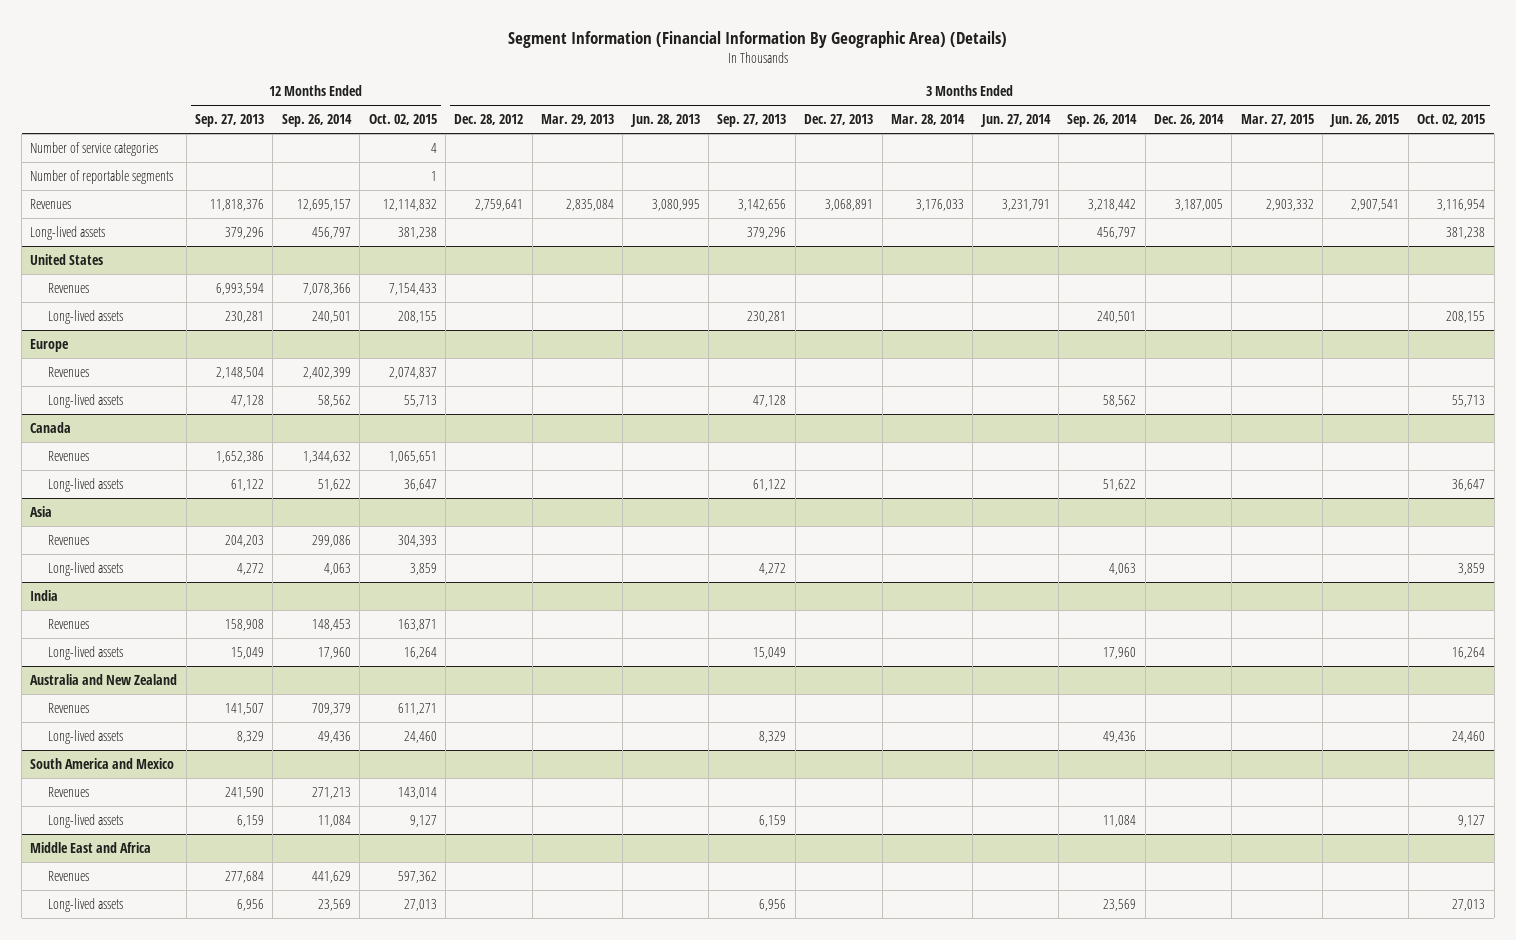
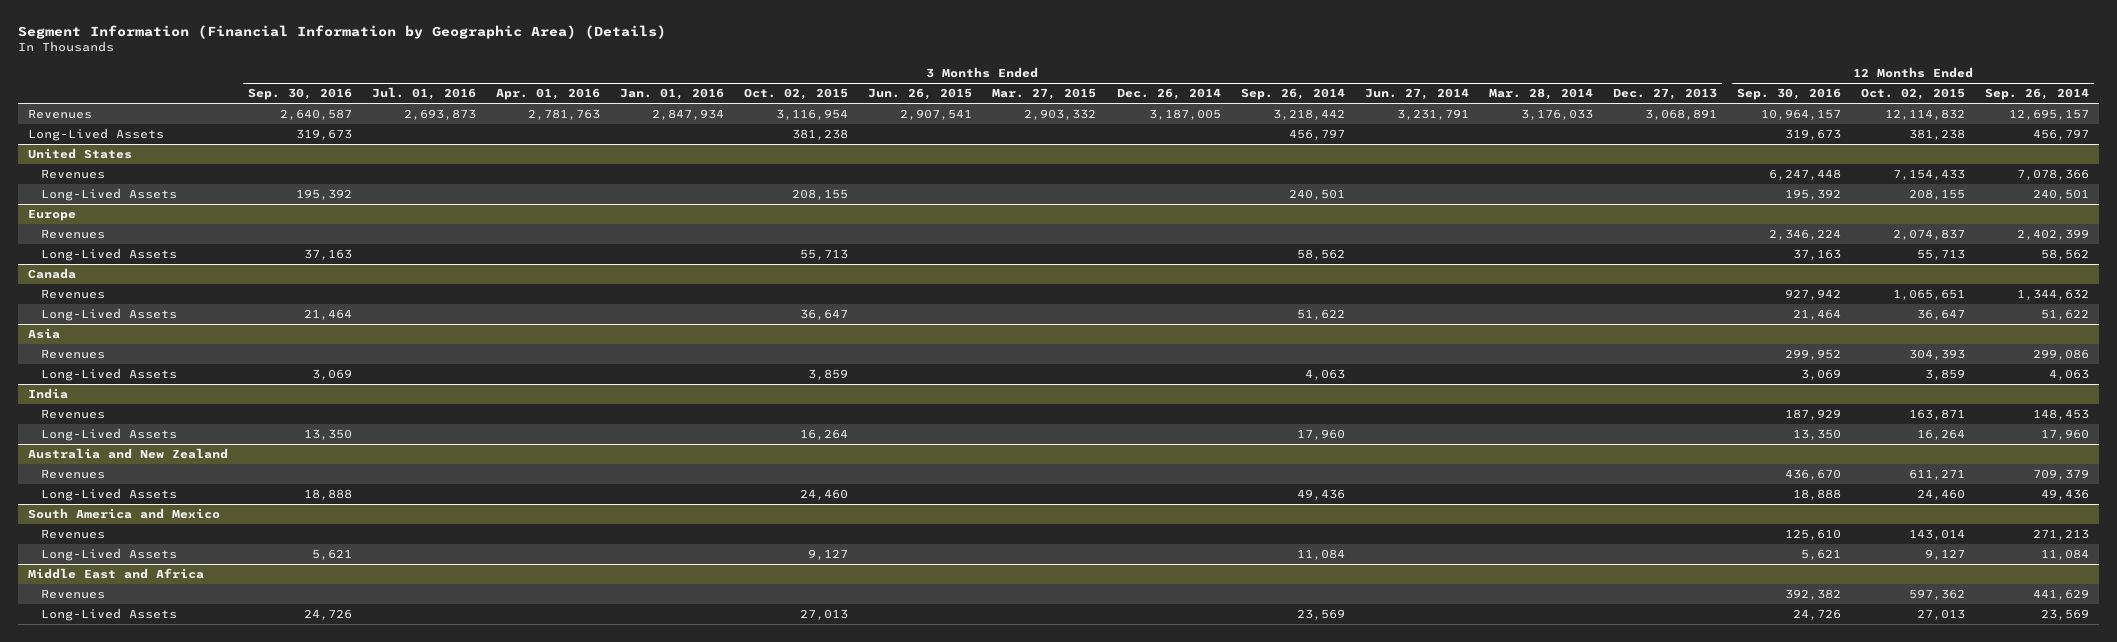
[507,30,1007,48] Segment Information (Financial Information By Geographic Area) (Details) -> [17,24,666,39] Segment Information (Financial Information by Geographic Area) (Details)
[195,114,265,128] Sep. 27, 2013 -> none
[454,114,524,126] Dec. 28, 2012 -> none
[541,114,615,126] Mar. 29, 2013 -> none
[629,114,700,128] Jun. 28, 2013 -> none
[717,114,787,128] Sep. 27, 2013 -> none
none -> [247,88,352,101] Sep. 30, 2016
none -> [371,87,476,101] Jul. 01, 2016
none -> [496,88,601,101] Apr. 01, 2016
none -> [620,88,725,101] Jan. 01, 2016
none -> [1737,88,1842,101] Sep. 30, 2016
[30,142,159,157] Number of service categories -> none
[30,170,174,185] Number of reportable segments -> none
[30,226,106,241] Long-lived assets -> [27,128,164,142] Long-Lived Assets
[48,310,124,325] Long-lived assets -> [41,188,178,202] Long-Lived Assets
[48,394,124,409] Long-lived assets -> [41,248,178,262] Long-Lived Assets
[48,478,124,493] Long-lived assets -> [41,308,178,322] Long-Lived Assets
[48,562,124,577] Long-lived assets -> [41,368,178,382] Long-Lived Assets
[48,646,124,661] Long-lived assets -> [41,428,178,442] Long-Lived Assets
[48,730,124,745] Long-lived assets -> [41,488,178,502] Long-Lived Assets
[48,814,124,829] Long-lived assets -> [41,548,178,562] Long-Lived Assets
[48,898,124,913] Long-lived assets -> [41,608,178,622] Long-Lived Assets

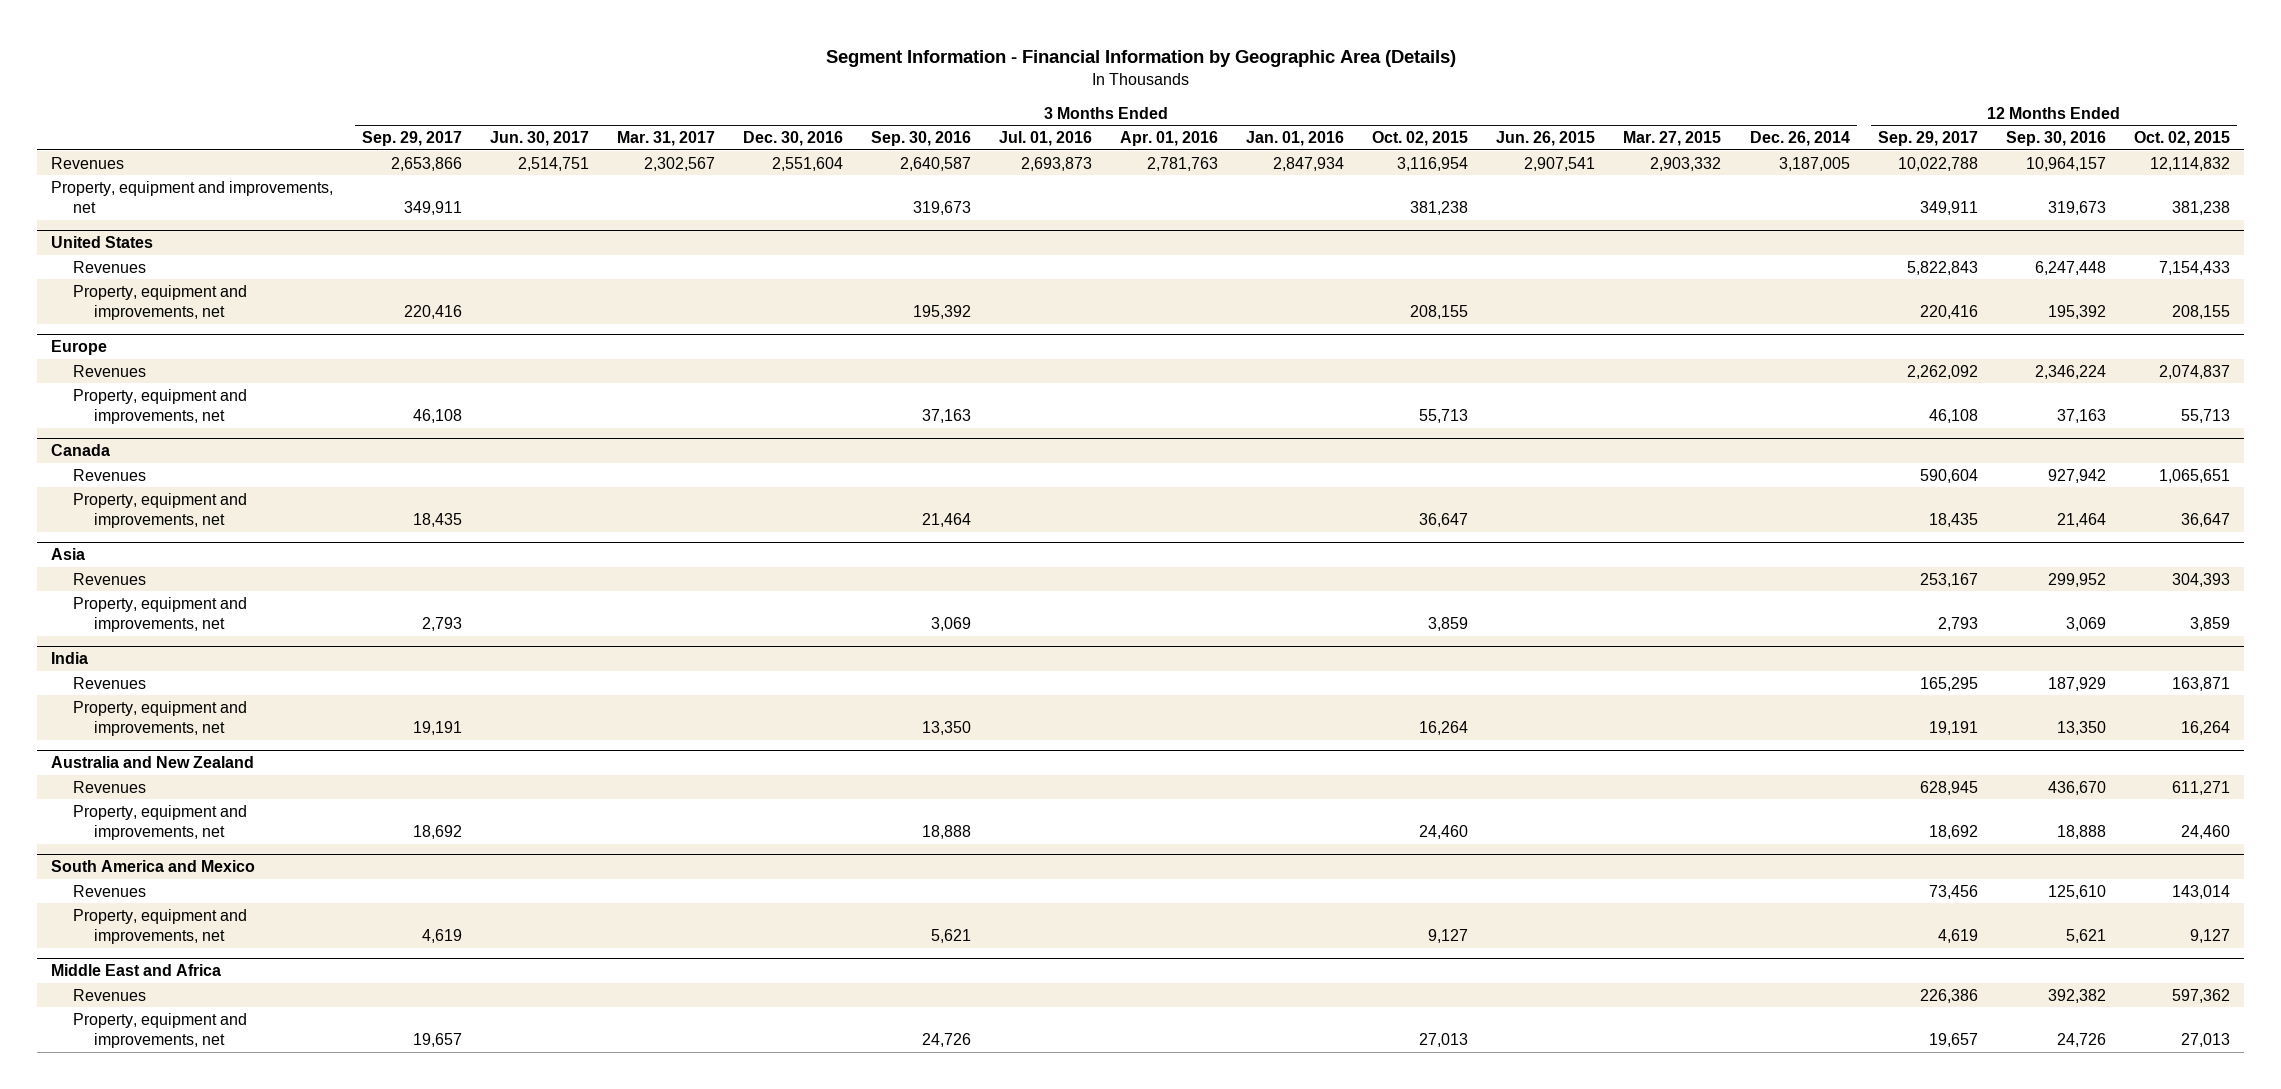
[17,24,666,39] Segment Information (Financial Information by Geographic Area) (Details) -> [825,49,1456,67] Segment Information - Financial Information by Geographic Area (Details)
[1240,88,1345,101] Sep. 26, 2014 -> none
[1364,88,1469,101] Jun. 27, 2014 -> none
[1488,88,1593,101] Mar. 28, 2014 -> none
[1612,88,1717,101] Dec. 27, 2013 -> none
[1985,88,2090,101] Sep. 26, 2014 -> none
none -> [361,131,462,147] Sep. 29, 2017
none -> [489,131,589,147] Jun. 30, 2017
none -> [616,131,715,147] Mar. 31, 2017
none -> [742,131,843,147] Dec. 30, 2016
none -> [1877,131,1978,147] Sep. 29, 2017
[27,128,164,142] Long-Lived Assets -> [51,180,334,214] Property, equipment and improvements, net
[41,188,178,202] Long-Lived Assets -> [72,284,247,321] Property, equipment and improvements, net
[41,248,178,262] Long-Lived Assets -> [72,388,247,425] Property, equipment and improvements, net
[41,308,178,322] Long-Lived Assets -> [72,492,247,529] Property, equipment and improvements, net
[41,368,178,382] Long-Lived Assets -> [72,596,247,633] Property, equipment and improvements, net
[41,428,178,442] Long-Lived Assets -> [72,700,247,737] Property, equipment and improvements, net
[41,488,178,502] Long-Lived Assets -> [72,804,247,841] Property, equipment and improvements, net
[41,548,178,562] Long-Lived Assets -> [72,908,247,945] Property, equipment and improvements, net
[41,608,178,622] Long-Lived Assets -> [72,1012,247,1049] Property, equipment and improvements, net

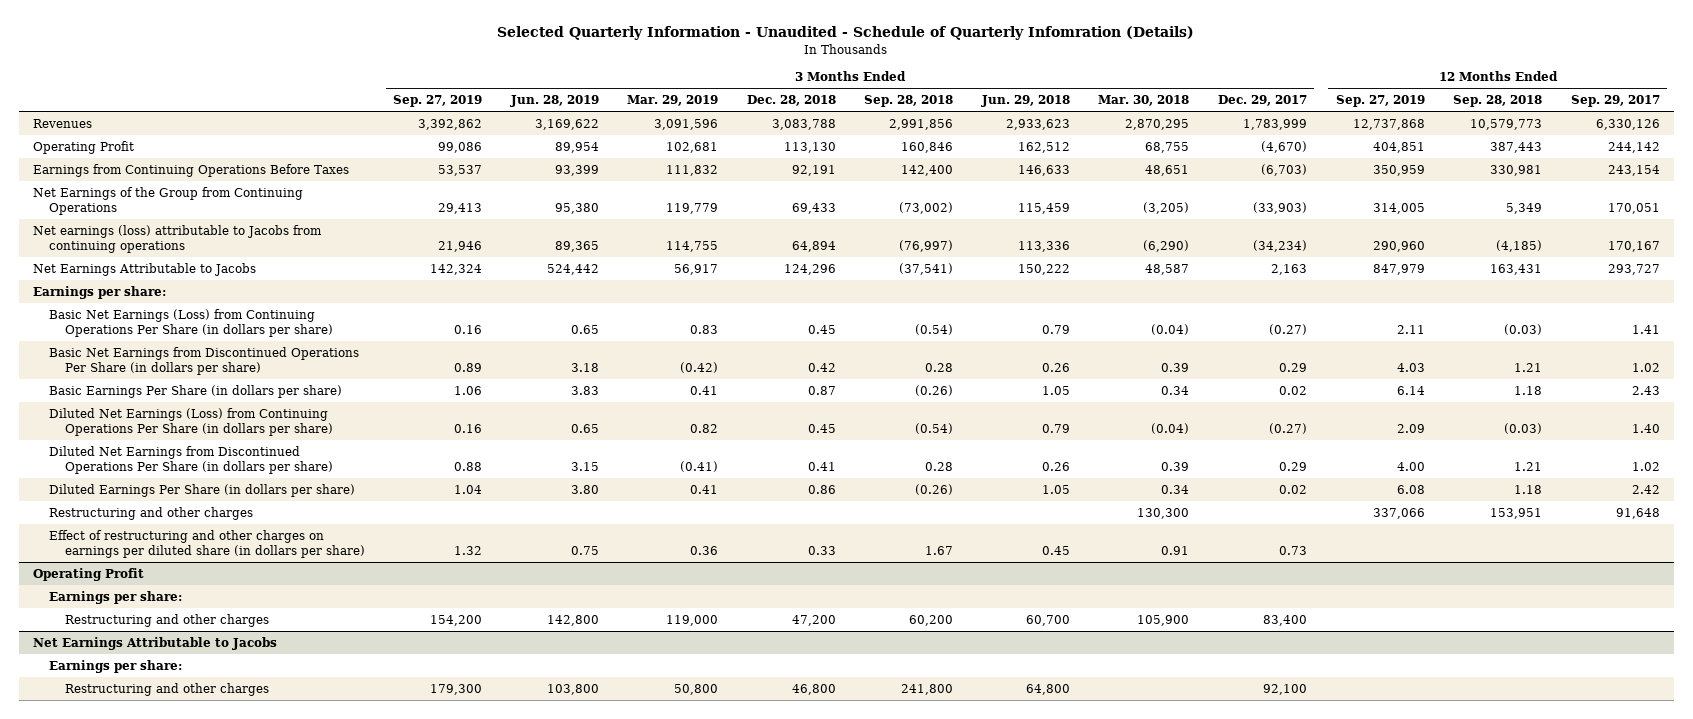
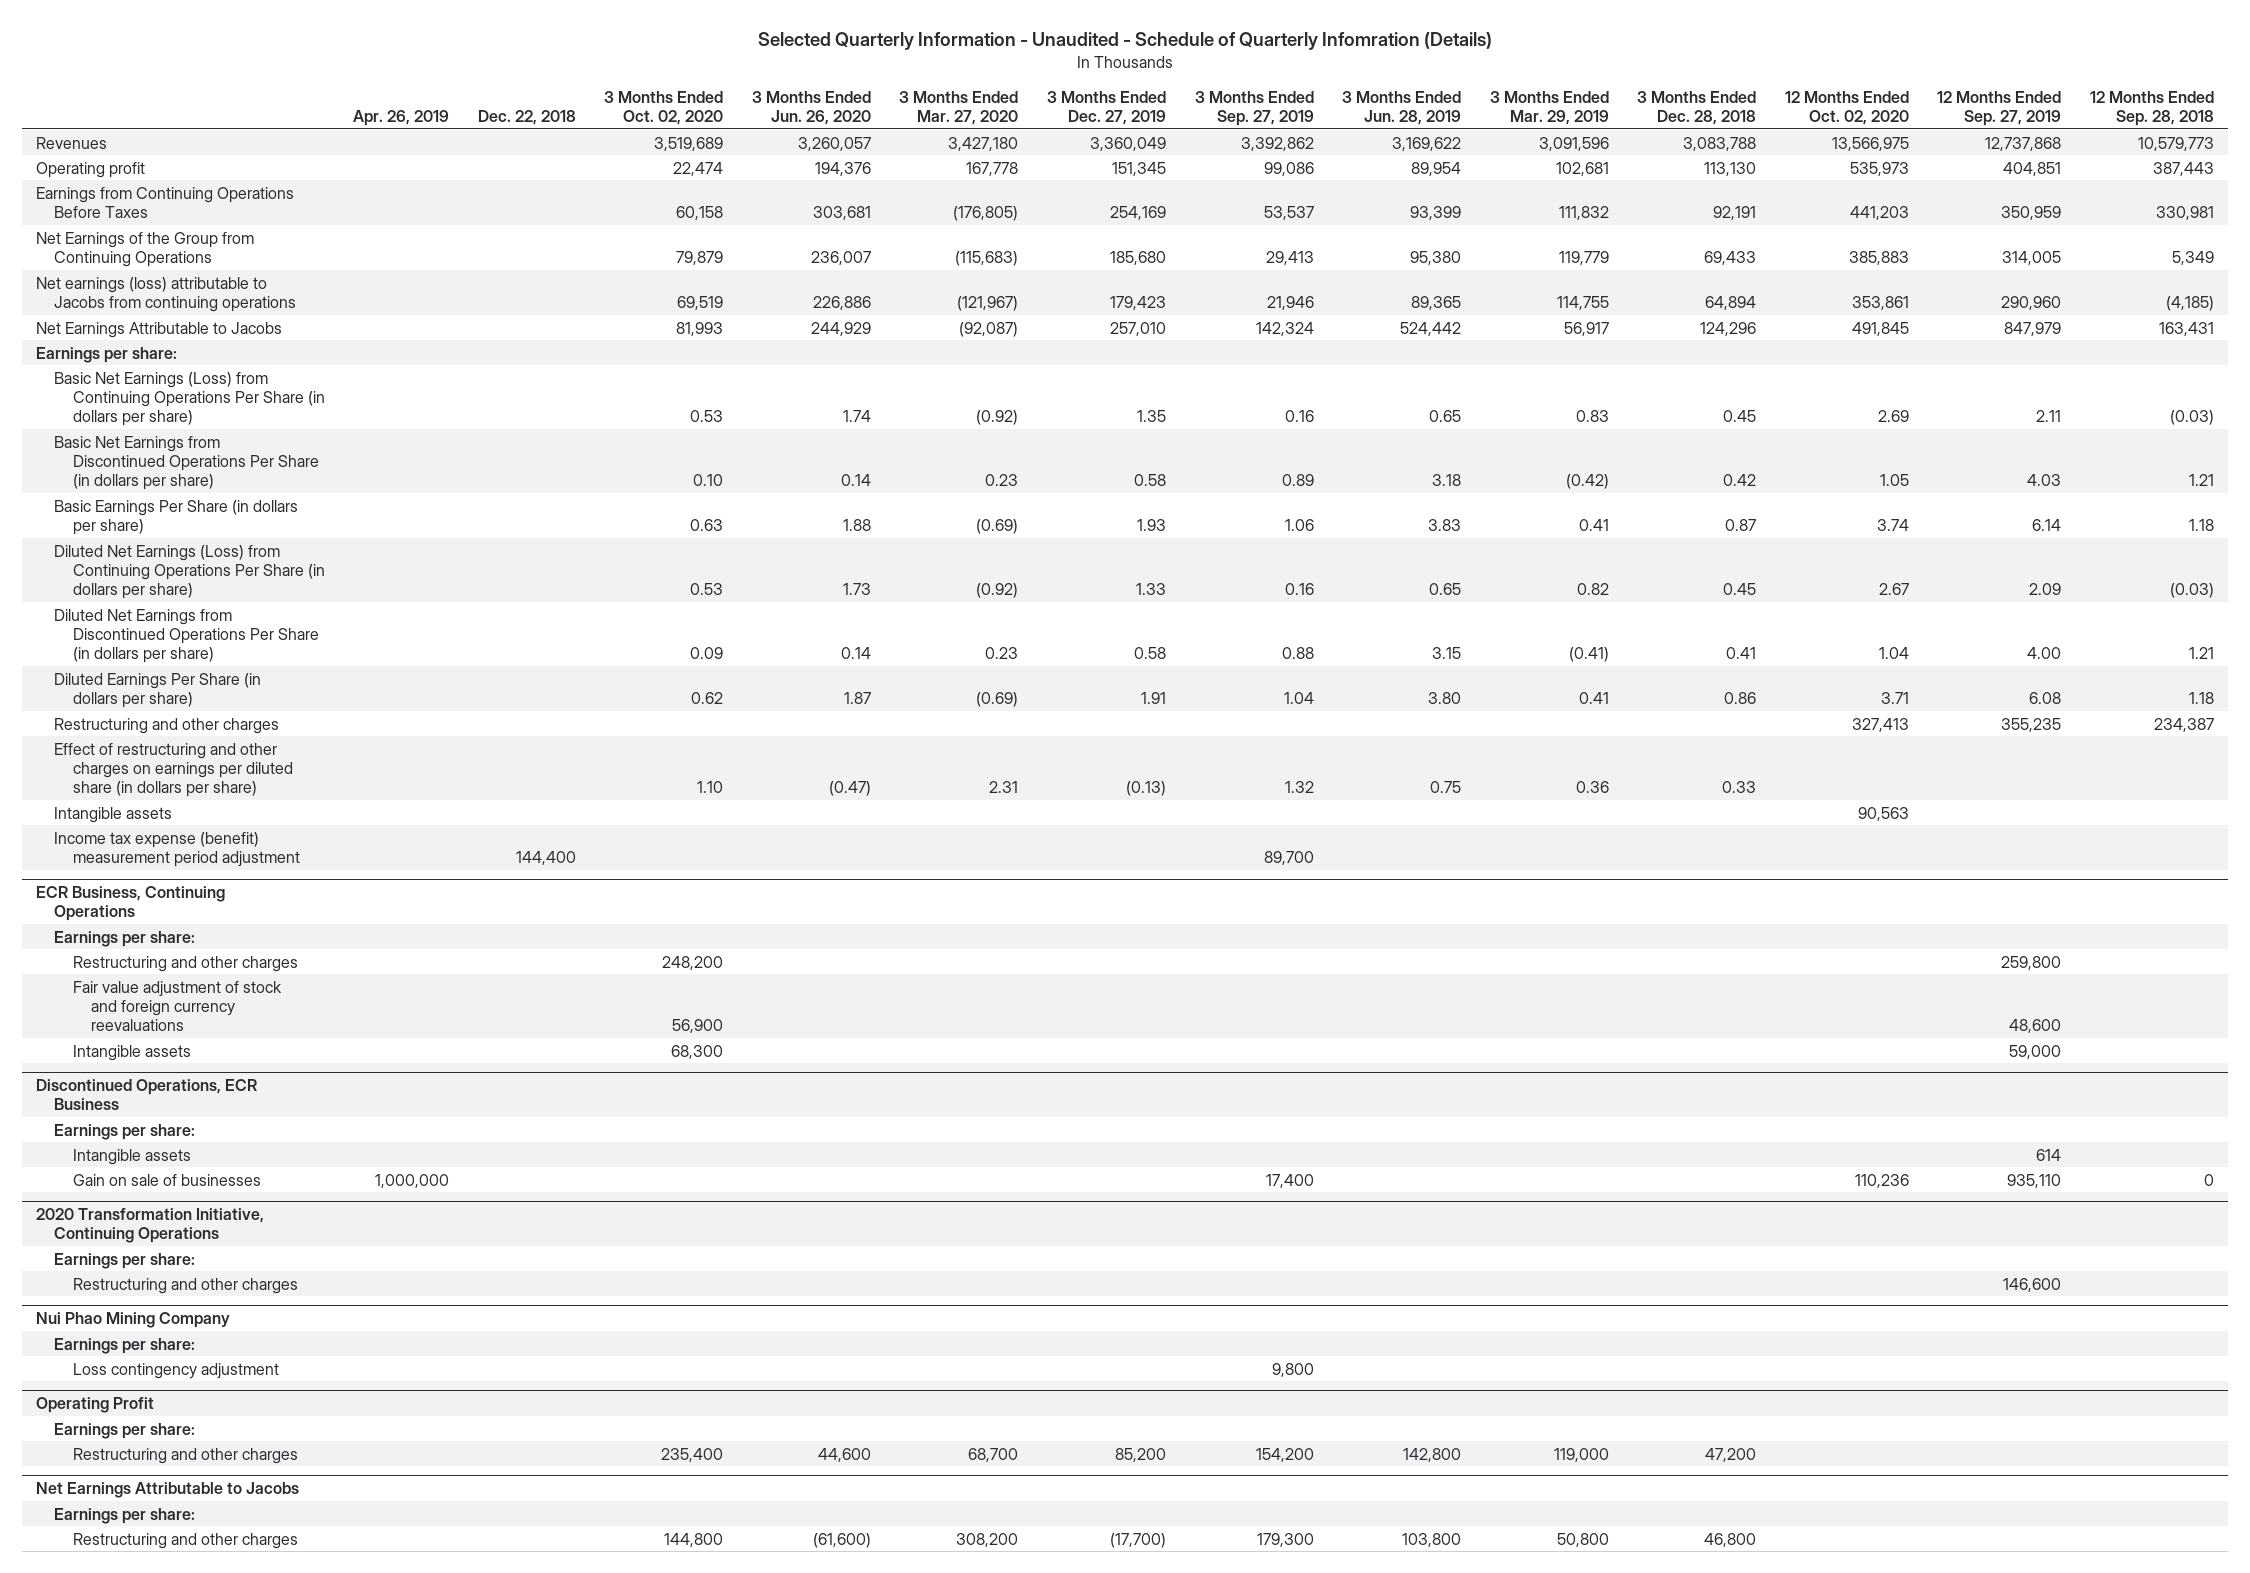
[864,95,954,108] Sep. 28, 2018 -> none
[980,95,1070,108] Jun. 29, 2018 -> none
[1098,95,1190,107] Mar. 30, 2018 -> none
[1218,95,1308,107] Dec. 29, 2017 -> none
[1570,95,1660,108] Sep. 29, 2017 -> none
none -> [353,109,450,126] Apr. 26, 2019
none -> [477,109,576,125] Dec. 22, 2018
none -> [604,90,724,125] 3 Months Ended Oct. 02, 2020
none -> [751,90,871,125] 3 Months Ended Jun. 26, 2020
none -> [899,90,1019,125] 3 Months Ended Mar. 27, 2020
none -> [1046,90,1166,125] 3 Months Ended Dec. 27, 2019
none -> [1784,90,1909,125] 12 Months Ended Oct. 02, 2020
[33,140,135,154] Operating Profit -> [35,161,145,178] Operating profit
[1372,507,1425,519] 337,066 -> [2001,717,2062,732] 355,235
[1490,507,1543,519] 153,951 -> [2153,717,2214,732] 234,387
none -> [54,806,173,823] Intangible assets
none -> [54,831,300,867] Income tax expense (benefit) measurement period adjustment
none -> [35,886,225,922] ECR Business, Continuing Operations
none -> [54,930,196,947] Earnings per share:
none -> [72,955,298,972] Restructuring and other charges
none -> [72,980,282,1031] Fair value adjustment of stock and foreign currency reevaluations
none -> [72,1044,191,1061] Intangible assets
none -> [35,1079,257,1111] Discontinued Operations, ECR Business
none -> [54,1123,196,1140] Earnings per share:
none -> [72,1148,191,1165] Intangible assets
none -> [72,1173,261,1186] Gain on sale of businesses
none -> [35,1208,264,1244] 2020 Transformation Initiative, Continuing Operations
none -> [54,1252,196,1269] Earnings per share:
none -> [72,1277,298,1294] Restructuring and other charges
none -> [35,1312,230,1329] Nui Phao Mining Company
none -> [54,1337,196,1354] Earnings per share:
none -> [72,1362,279,1379] Loss contingency adjustment

